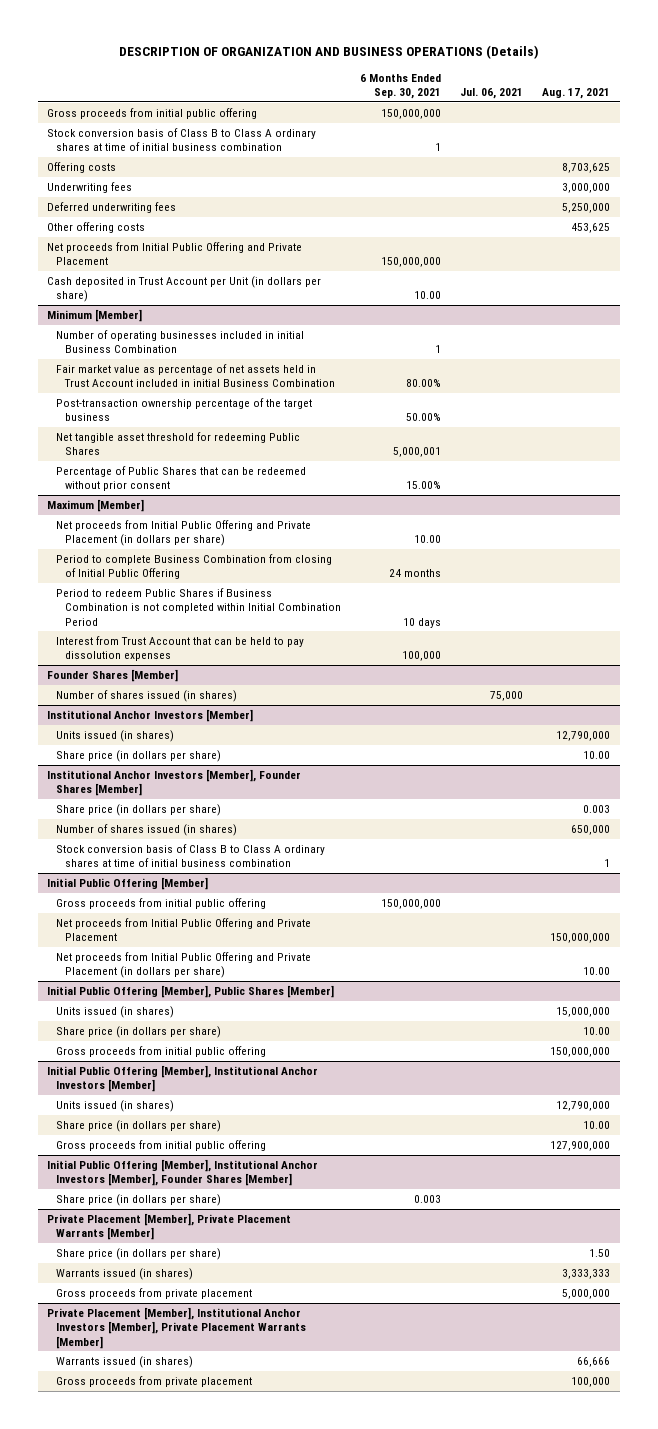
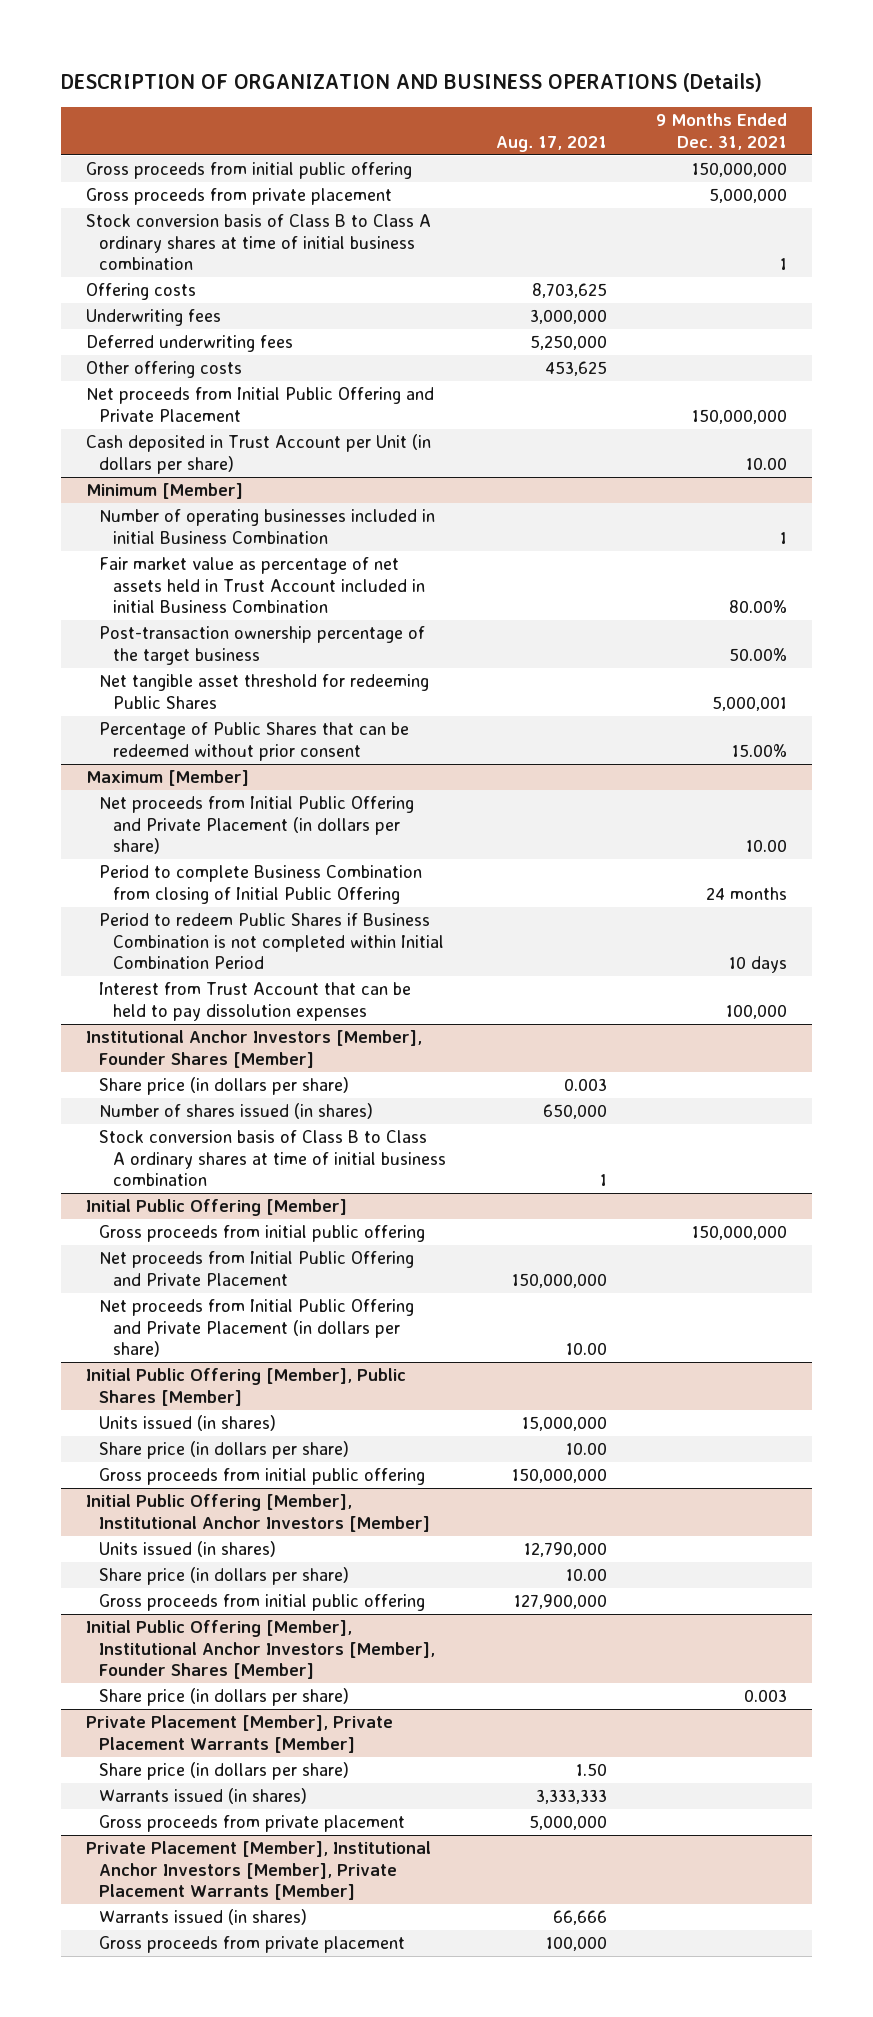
[359,73,441,99] 6 Months Ended Sep. 30, 2021 -> none
[460,87,524,99] Jul. 06, 2021 -> none
none -> [656,113,788,150] 9 Months Ended Dec. 31, 2021
none -> [85,188,392,206] Gross proceeds from private placement
[47,669,179,683] Founder Shares [Member] -> none
[55,690,237,703] Number of shares issued (in shares) -> none
[47,709,254,723] Institutional Anchor Investors [Member] -> none
[55,730,174,743] Units issued (in shares) -> none
[55,750,221,763] Share price (in dollars per share) -> none

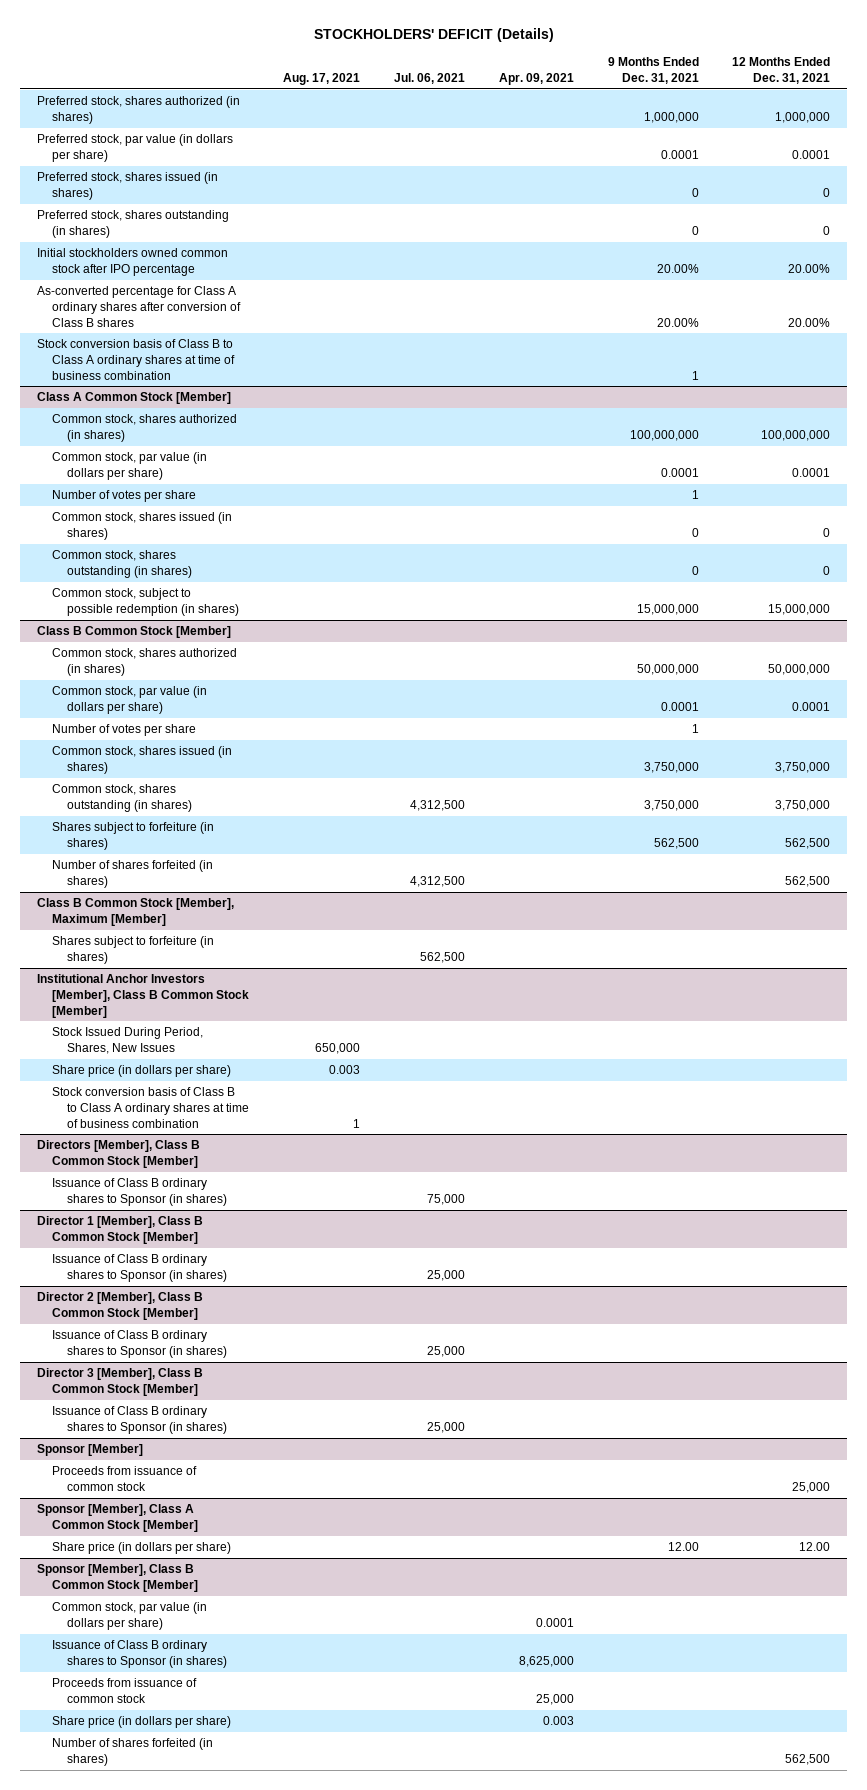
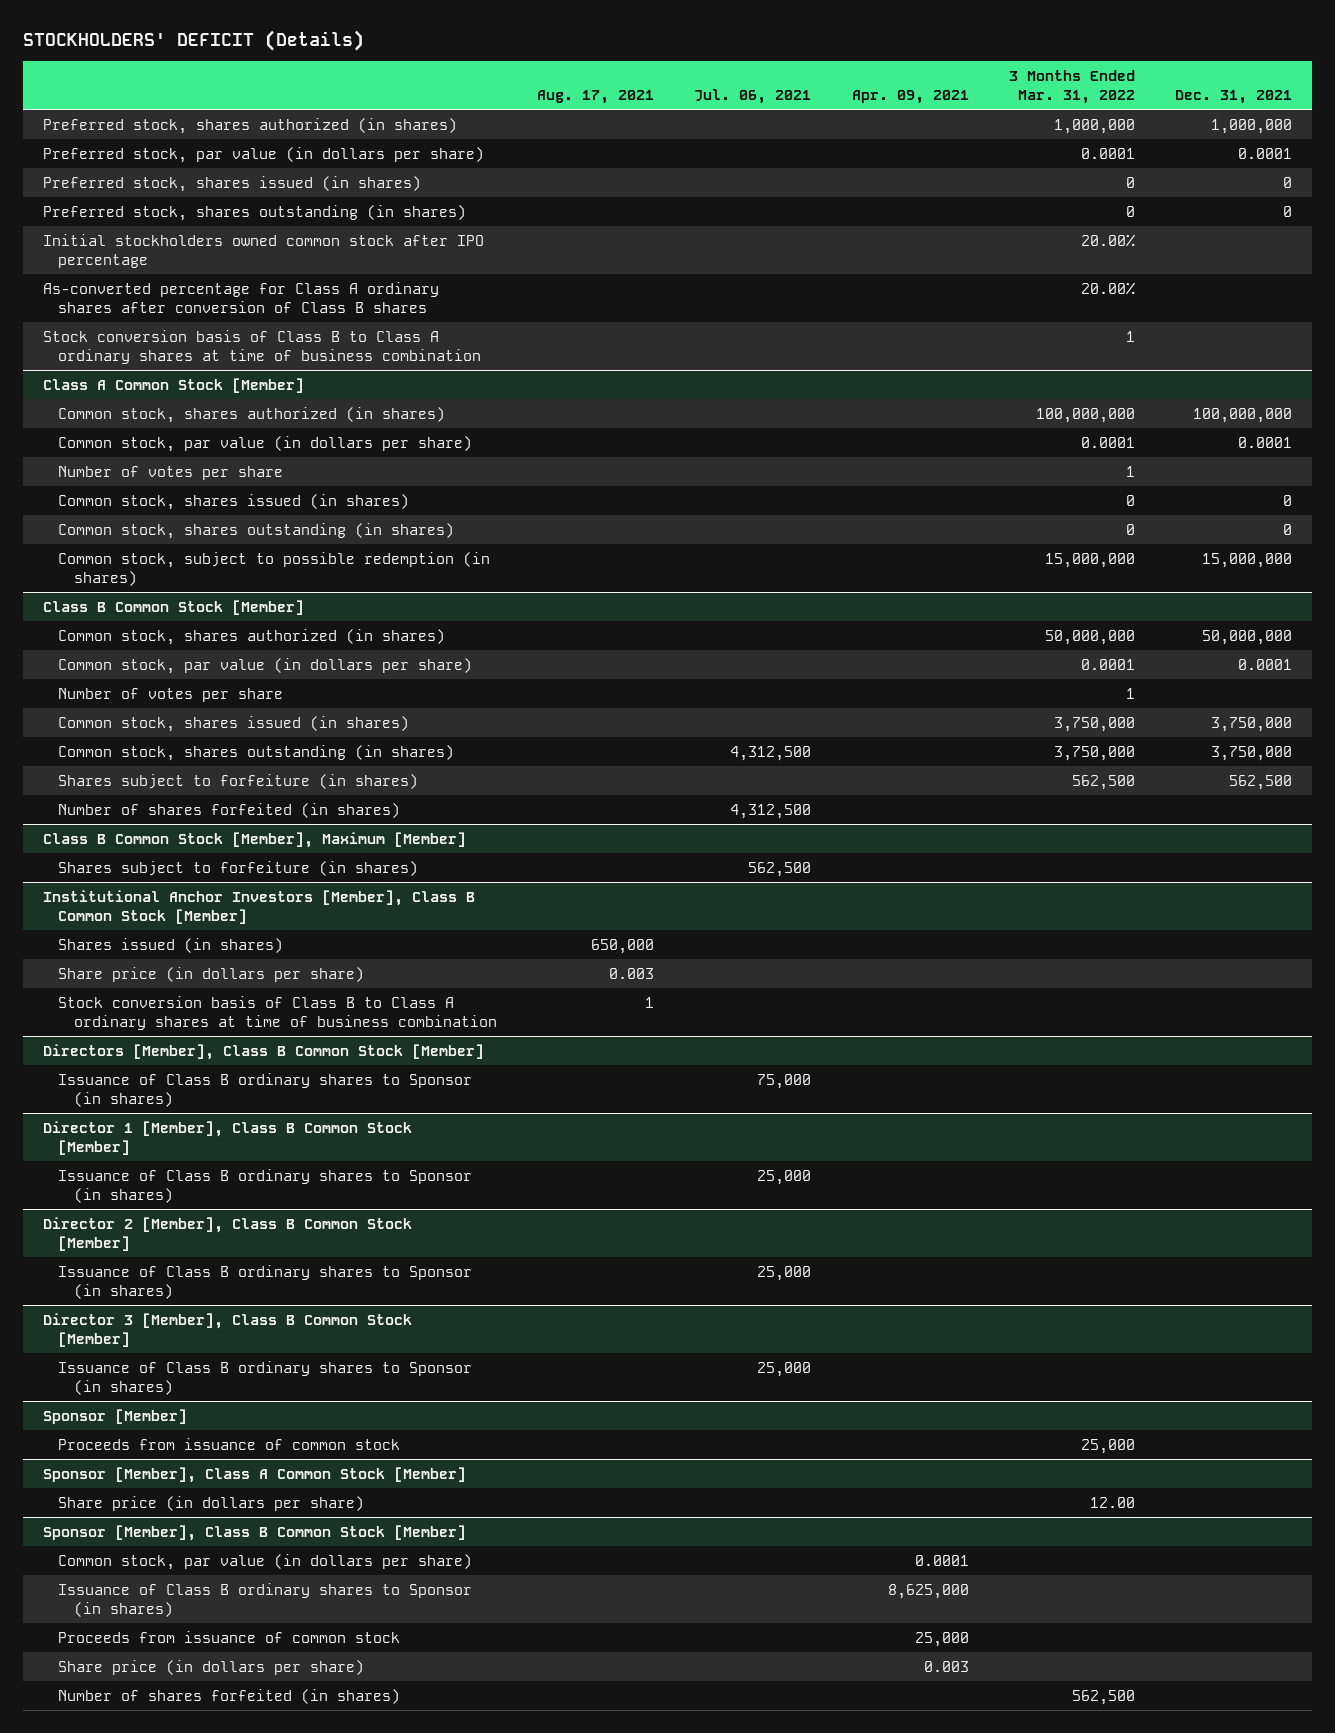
[607,57,699,85] 9 Months Ended Dec. 31, 2021 -> none
[732,57,831,85] 12 Months Ended Dec. 31, 2021 -> none
none -> [1008,69,1135,104] 3 Months Ended Mar. 31, 2022
none -> [1175,89,1293,104] Dec. 31, 2021
[52,1027,204,1054] Stock Issued During Period, Shares, New Issues -> [58,937,284,953] Shares issued (in shares)

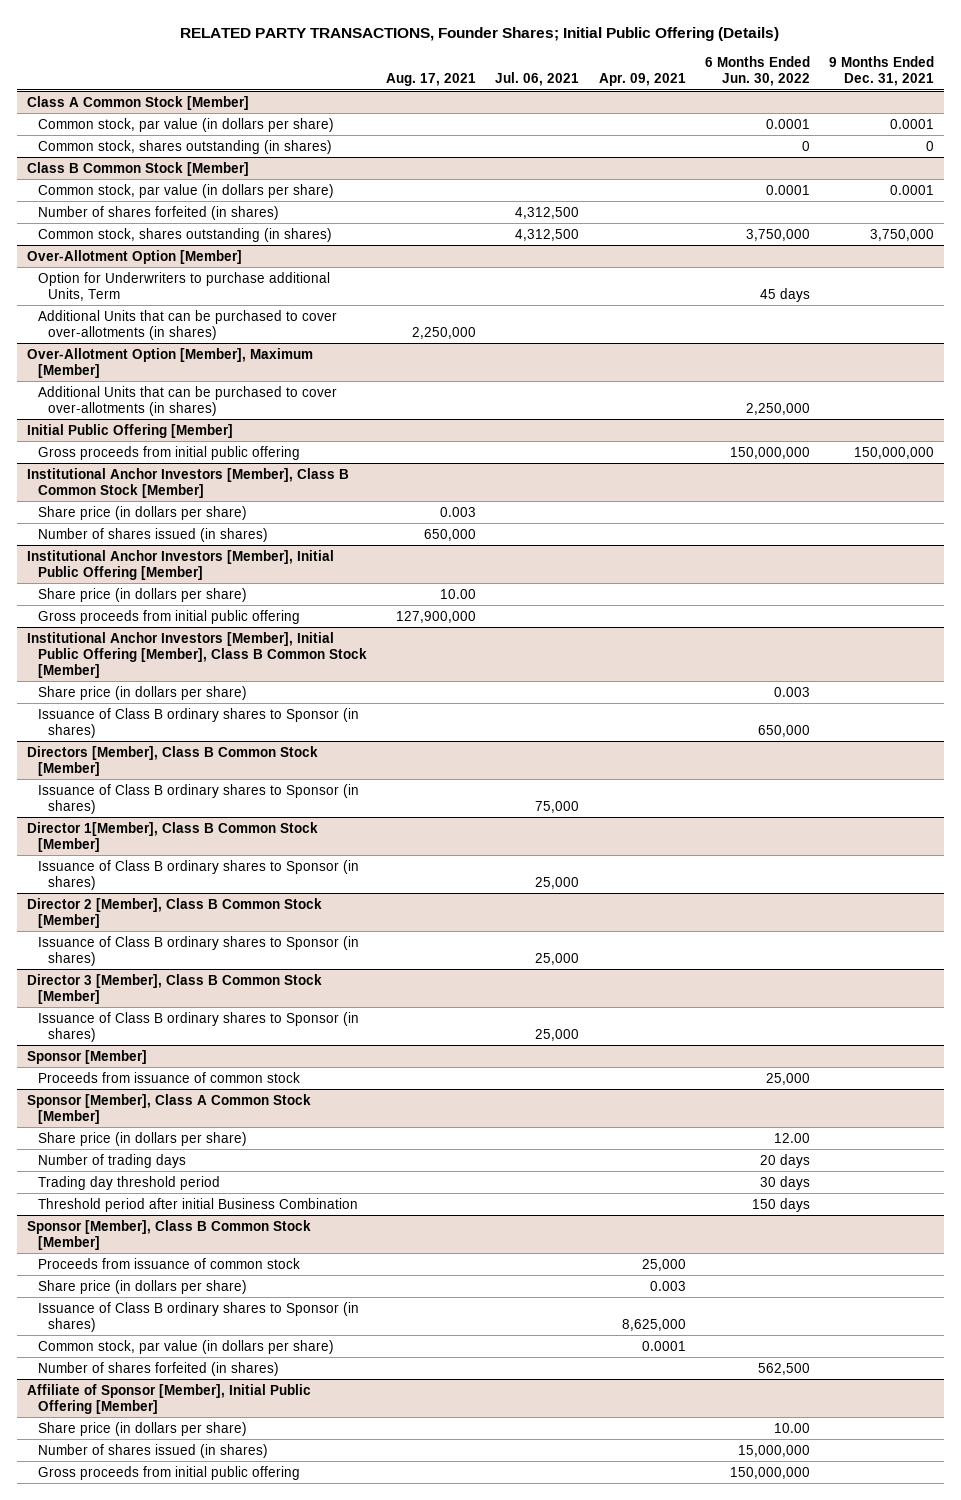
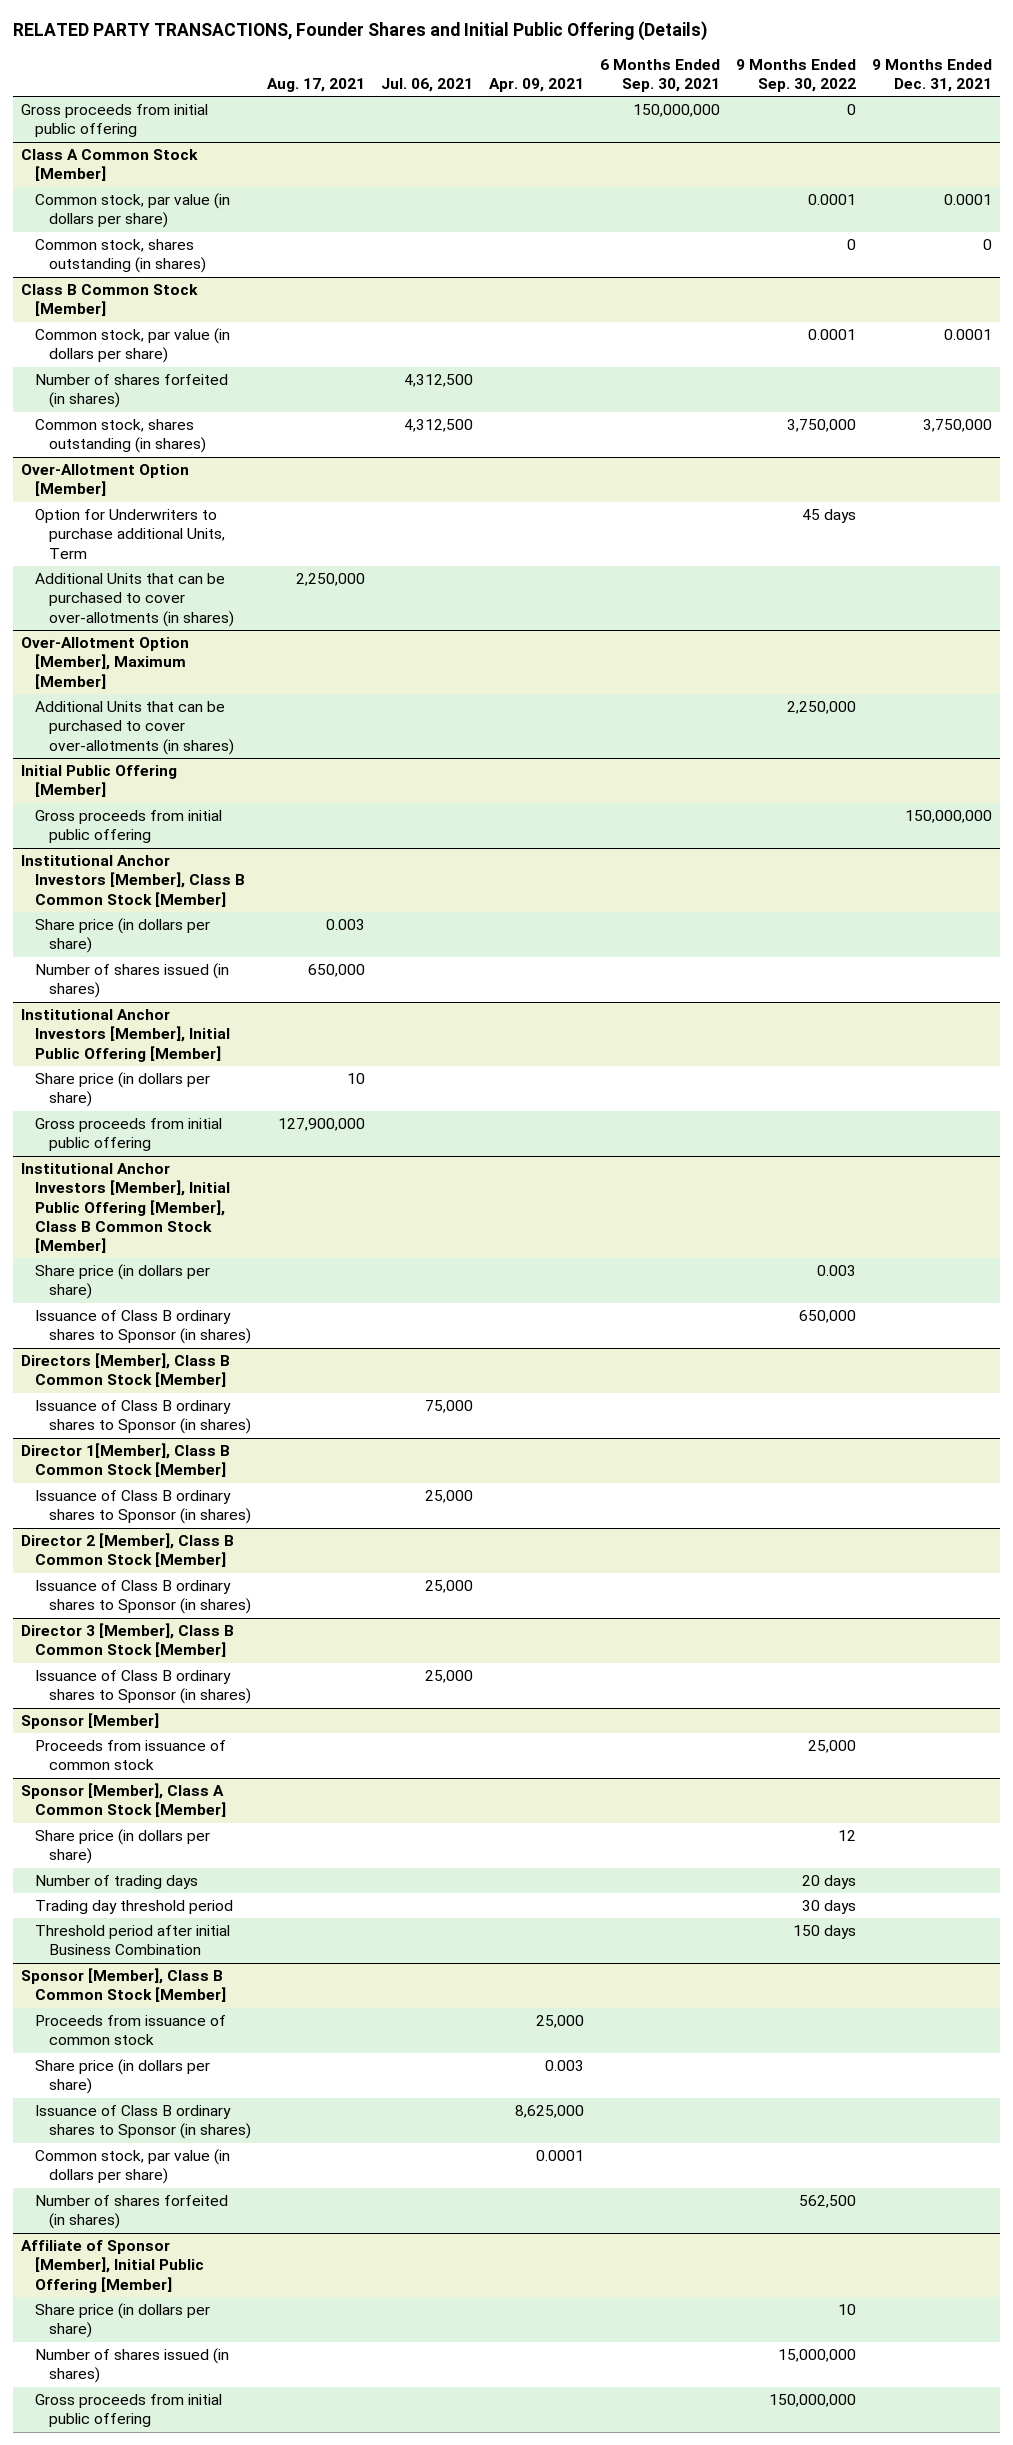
[180,27,780,42] RELATED PARTY TRANSACTIONS, Founder Shares; Initial Public Offering (Details) -> [12,21,707,42] RELATED PARTY TRANSACTIONS, Founder Shares and Initial Public Offering (Details)
[704,56,810,87] 6 Months Ended Jun. 30, 2022 -> none
none -> [600,58,721,93] 6 Months Ended Sep. 30, 2021
none -> [736,58,857,93] 9 Months Ended Sep. 30, 2022
none -> [20,104,208,138] Gross proceeds from initial public offering
[439,588,476,599] 10.00 -> [346,1073,365,1085] 10

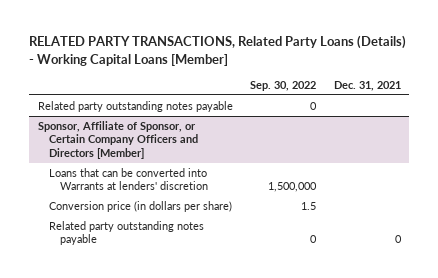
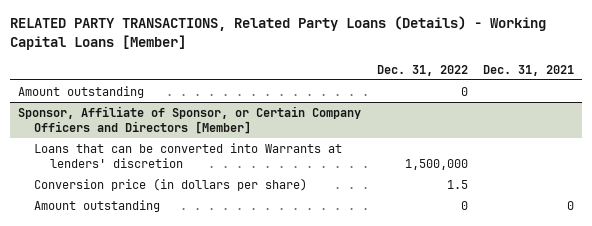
[250,80,317,91] Sep. 30, 2022 -> none
none -> [376,64,468,76] Dec. 31, 2022
[37,100,233,112] Related party outstanding notes payable -> [17,85,144,98] Amount outstanding
[48,220,204,246] Related party outstanding notes payable -> [34,199,161,212] Amount outstanding

